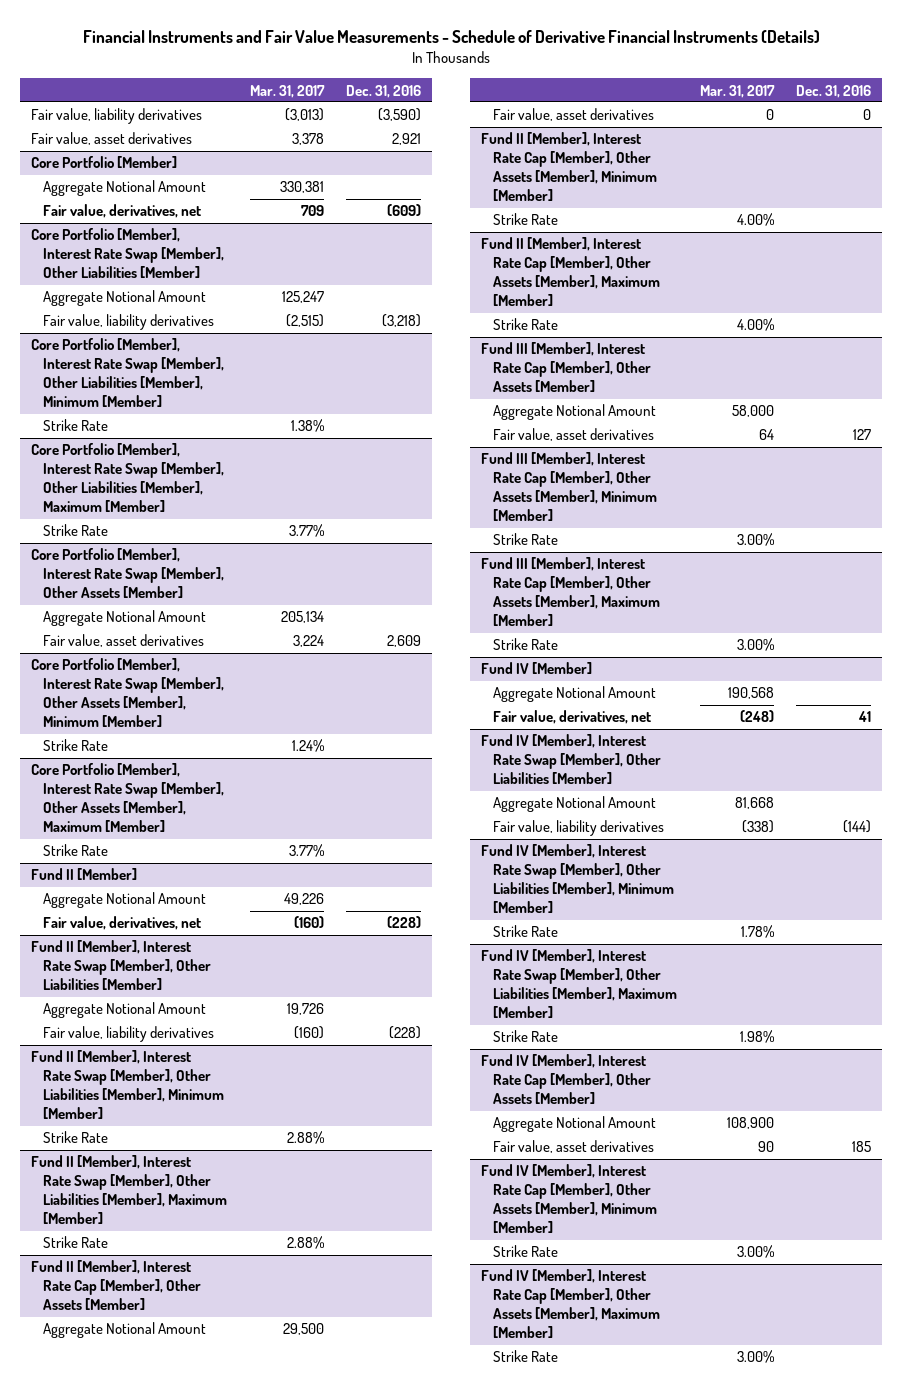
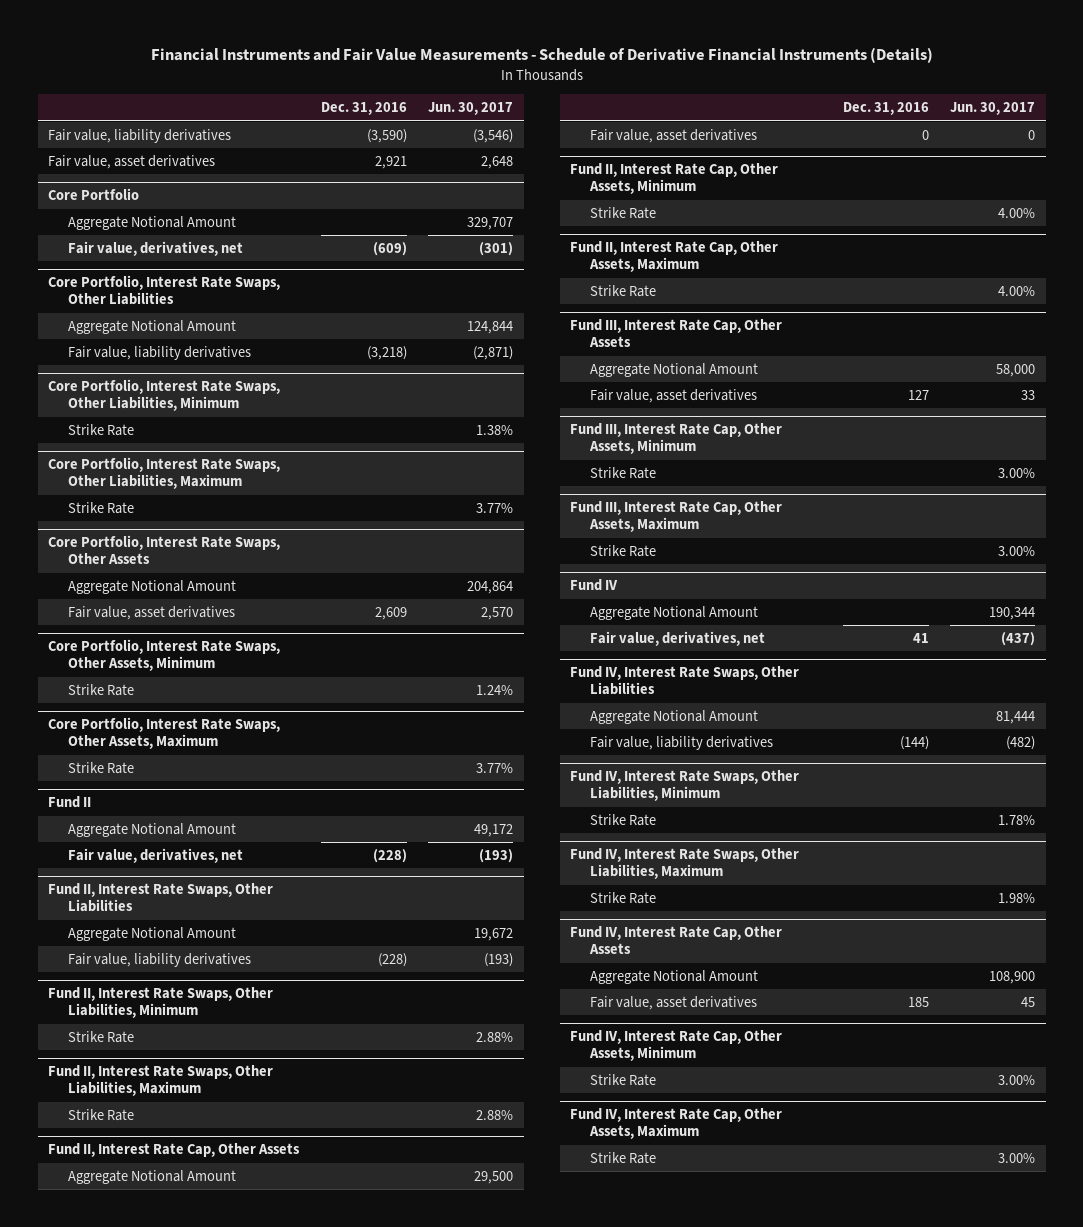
[249,84,325,98] Mar. 31, 2017 -> none
none -> [428,102,514,116] Jun. 30, 2017
[31,156,178,169] Core Portfolio [Member] -> [48,188,140,201] Core Portfolio
[31,228,225,279] Core Portfolio [Member], Interest Rate Swap [Member], Other Liabilities [Member] -> [48,275,281,306] Core Portfolio, Interest Rate Swaps, Other Liabilities
[31,338,225,408] Core Portfolio [Member], Interest Rate Swap [Member], Other Liabilities [Member], Minimum [Member] -> [48,379,281,412] Core Portfolio, Interest Rate Swaps, Other Liabilities, Minimum
[31,443,225,513] Core Portfolio [Member], Interest Rate Swap [Member], Other Liabilities [Member], Maximum [Member] -> [48,457,281,490] Core Portfolio, Interest Rate Swaps, Other Liabilities, Maximum
[31,548,225,599] Core Portfolio [Member], Interest Rate Swap [Member], Other Assets [Member] -> [48,535,281,565] Core Portfolio, Interest Rate Swaps, Other Assets
[31,658,225,728] Core Portfolio [Member], Interest Rate Swap [Member], Other Assets [Member], Minimum [Member] -> [48,639,281,672] Core Portfolio, Interest Rate Swaps, Other Assets, Minimum
[31,763,225,833] Core Portfolio [Member], Interest Rate Swap [Member], Other Assets [Member], Maximum [Member] -> [48,717,281,750] Core Portfolio, Interest Rate Swaps, Other Assets, Maximum
[31,868,138,881] Fund II [Member] -> [48,796,92,809] Fund II
[31,940,212,991] Fund II [Member], Interest Rate Swap [Member], Other Liabilities [Member] -> [48,883,274,913] Fund II, Interest Rate Swaps, Other Liabilities
[31,1050,225,1120] Fund II [Member], Interest Rate Swap [Member], Other Liabilities [Member], Minimum [Member] -> [48,987,274,1019] Fund II, Interest Rate Swaps, Other Liabilities, Minimum
[31,1155,228,1225] Fund II [Member], Interest Rate Swap [Member], Other Liabilities [Member], Maximum [Member] -> [48,1065,274,1097] Fund II, Interest Rate Swaps, Other Liabilities, Maximum
[31,1260,202,1311] Fund II [Member], Interest Rate Cap [Member], Other Assets [Member] -> [48,1143,301,1158] Fund II, Interest Rate Cap, Other Assets
[480,132,658,202] Fund II [Member], Interest Rate Cap [Member], Other Assets [Member], Minimum [Member] -> [570,163,779,195] Fund II, Interest Rate Cap, Other Assets, Minimum
[480,237,661,307] Fund II [Member], Interest Rate Cap [Member], Other Assets [Member], Maximum [Member] -> [570,241,779,273] Fund II, Interest Rate Cap, Other Assets, Maximum
[480,342,652,393] Fund III [Member], Interest Rate Cap [Member], Other Assets [Member] -> [570,319,783,348] Fund III, Interest Rate Cap, Other Assets
[480,452,658,522] Fund III [Member], Interest Rate Cap [Member], Other Assets [Member], Minimum [Member] -> [570,423,783,455] Fund III, Interest Rate Cap, Other Assets, Minimum
[480,557,661,627] Fund III [Member], Interest Rate Cap [Member], Other Assets [Member], Maximum [Member] -> [570,501,783,533] Fund III, Interest Rate Cap, Other Assets, Maximum
[480,662,592,675] Fund IV [Member] -> [570,579,619,592] Fund IV
[480,734,662,785] Fund IV [Member], Interest Rate Swap [Member], Other Liabilities [Member] -> [570,666,800,696] Fund IV, Interest Rate Swaps, Other Liabilities
[480,844,675,914] Fund IV [Member], Interest Rate Swap [Member], Other Liabilities [Member], Minimum [Member] -> [570,770,800,802] Fund IV, Interest Rate Swaps, Other Liabilities, Minimum
[480,949,678,1019] Fund IV [Member], Interest Rate Swap [Member], Other Liabilities [Member], Maximum [Member] -> [570,848,800,880] Fund IV, Interest Rate Swaps, Other Liabilities, Maximum
[480,1054,652,1105] Fund IV [Member], Interest Rate Cap [Member], Other Assets [Member] -> [570,926,783,955] Fund IV, Interest Rate Cap, Other Assets
[480,1164,658,1234] Fund IV [Member], Interest Rate Cap [Member], Other Assets [Member], Minimum [Member] -> [570,1030,783,1062] Fund IV, Interest Rate Cap, Other Assets, Minimum
[480,1269,661,1339] Fund IV [Member], Interest Rate Cap [Member], Other Assets [Member], Maximum [Member] -> [570,1108,783,1140] Fund IV, Interest Rate Cap, Other Assets, Maximum

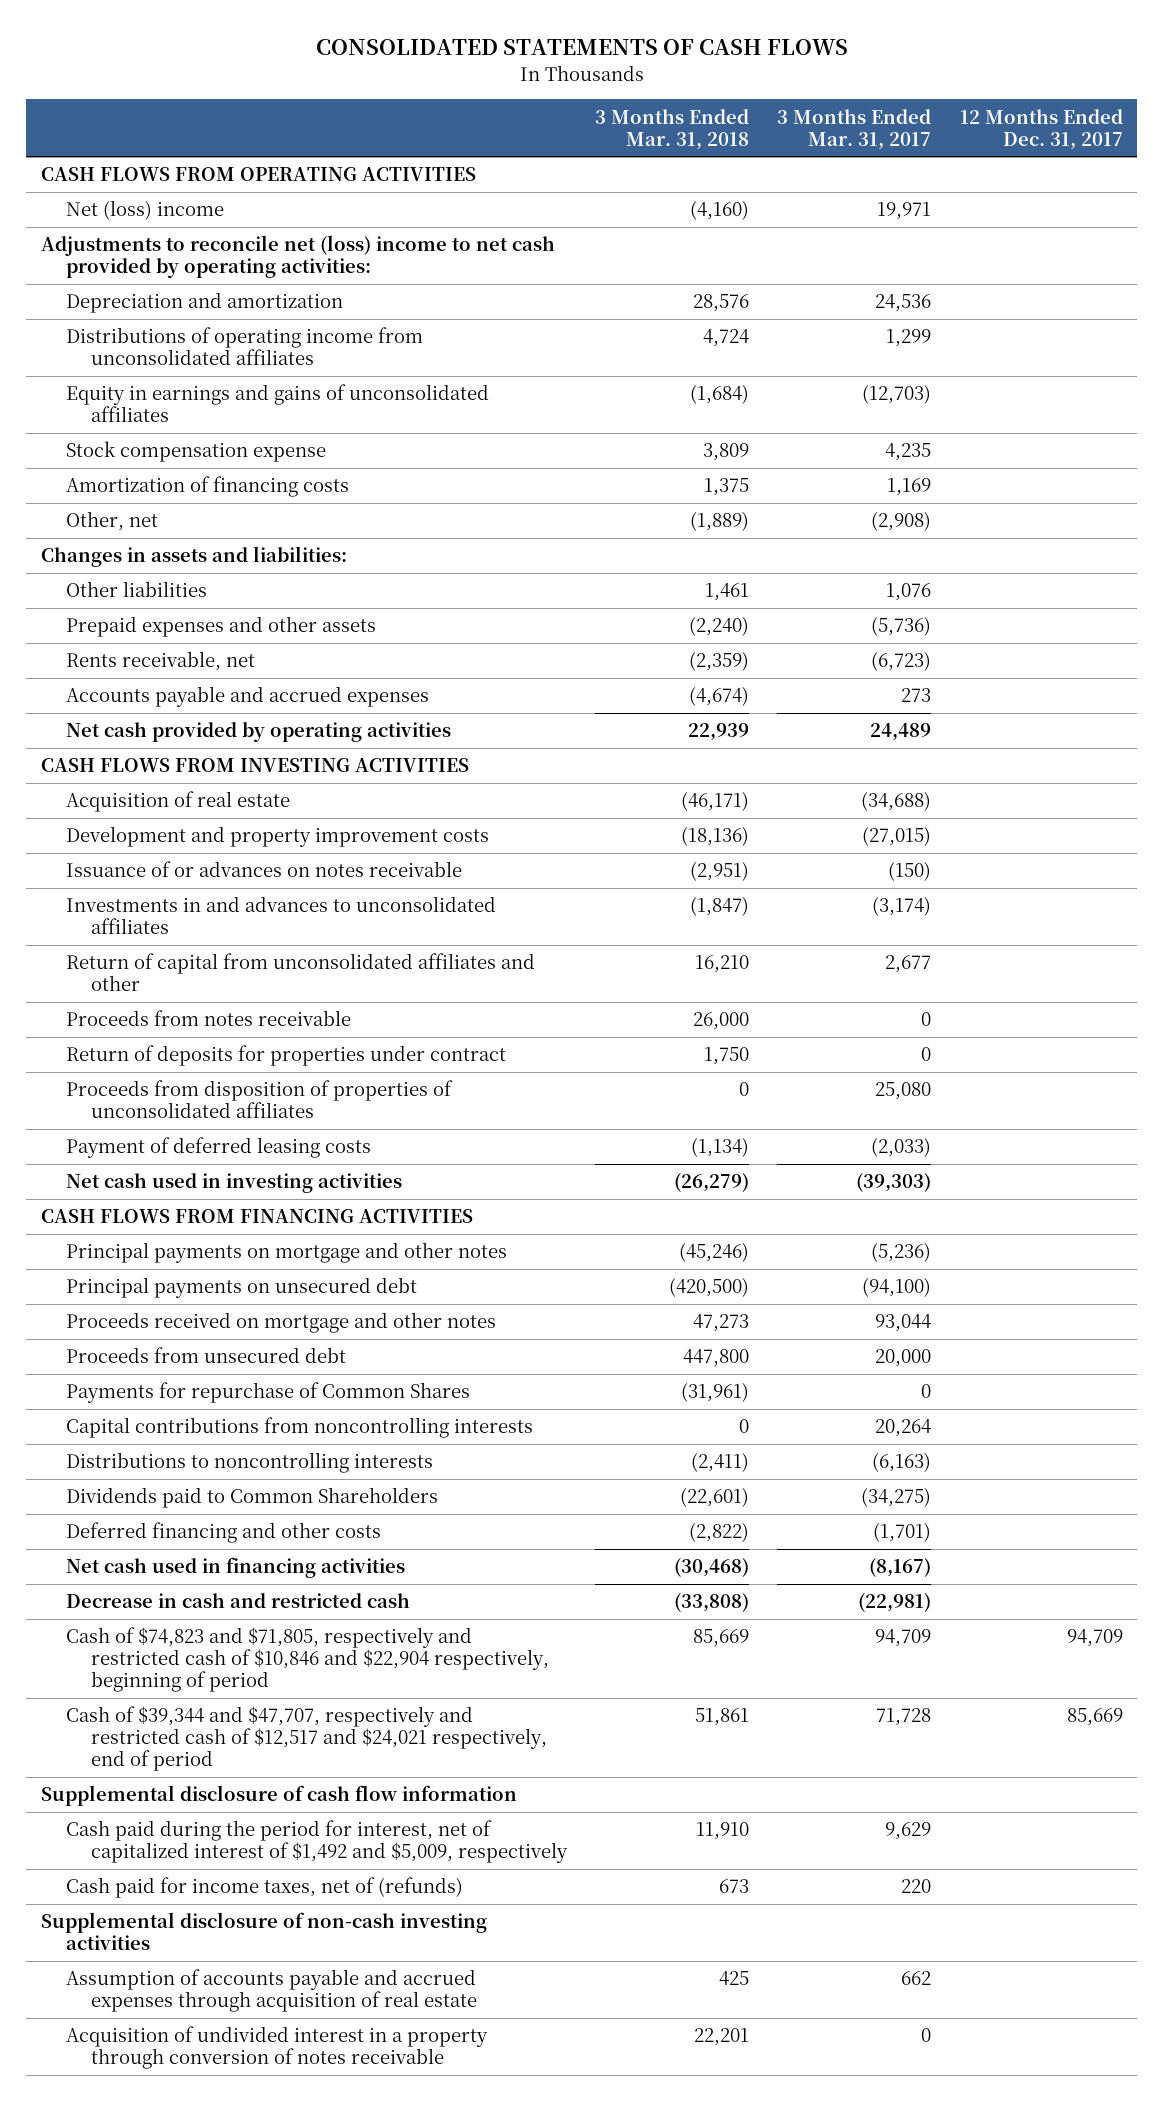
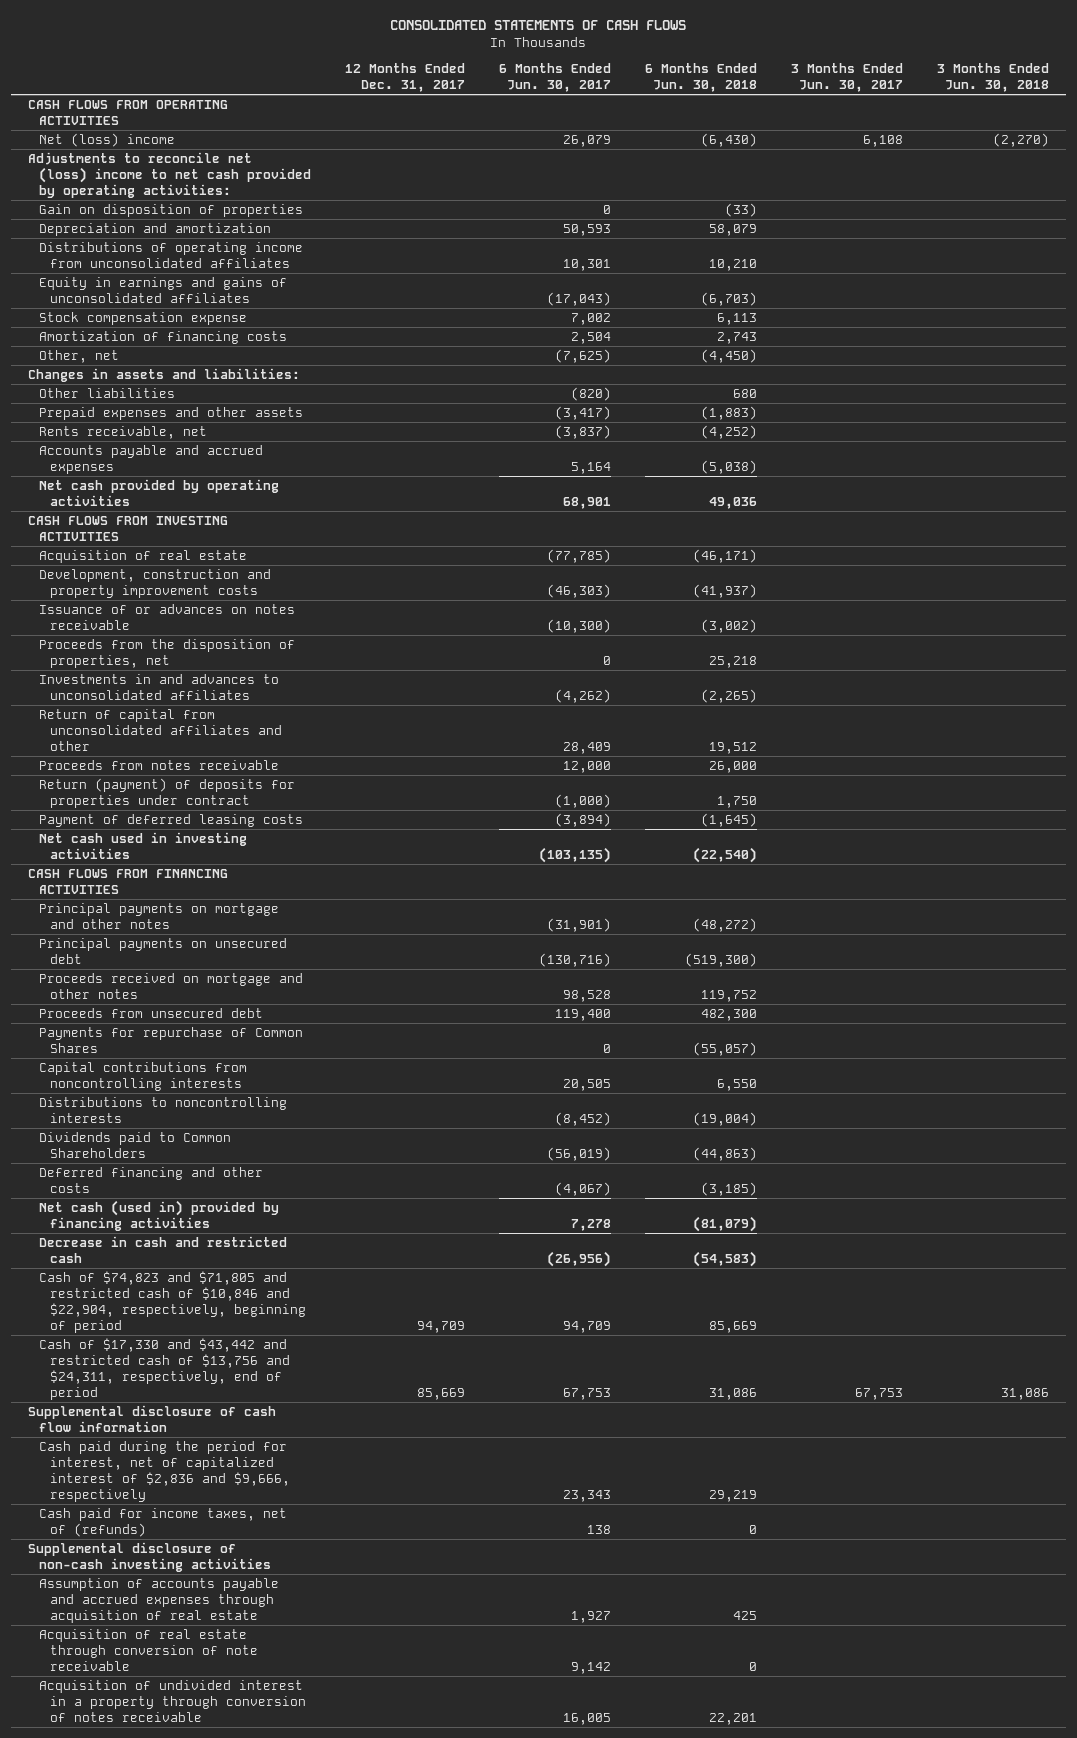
[595,108,750,150] 3 Months Ended Mar. 31, 2018 -> none
[777,108,932,150] 3 Months Ended Mar. 31, 2017 -> none
none -> [499,62,612,92] 6 Months Ended Jun. 30, 2017
none -> [645,62,758,92] 6 Months Ended Jun. 30, 2018
none -> [791,62,904,92] 3 Months Ended Jun. 30, 2017
none -> [937,62,1050,92] 3 Months Ended Jun. 30, 2018
none -> [38,203,303,217] Gain on disposition of properties
[65,826,489,848] Development and property improvement costs -> [38,568,271,598] Development, construction and property improvement costs
none -> [38,638,295,668] Proceeds from the disposition of properties, net
[65,1080,453,1119] Proceeds from disposition of properties of unconsolidated affiliates -> none
[65,1045,506,1067] Return of deposits for properties under contract -> [38,777,295,808] Return (payment) of deposits for properties under contract
[65,1557,405,1579] Net cash used in financing activities -> [38,1199,279,1231] Net cash (used in) provided by financing activities
[65,1627,549,1693] Cash of $74,823 and $71,805, respectively and restricted cash of $10,846 and $22,904 respectively, beginning of period -> [38,1270,306,1333] Cash of $74,823 and $71,805 and restricted cash of $10,846 and $22,904, respectively, beginning of period
[65,1706,547,1772] Cash of $39,344 and $47,707, respectively and restricted cash of $12,517 and $24,021 respectively, end of period -> [38,1337,290,1400] Cash of $17,330 and $43,442 and restricted cash of $13,756 and $24,311, respectively, end of period
[65,1820,568,1864] Cash paid during the period for interest, net of capitalized interest of $1,492 and $5,009, respectively -> [38,1440,290,1502] Cash paid during the period for interest, net of capitalized interest of $2,836 and $9,666, respectively
none -> [38,1628,258,1671] Acquisition of real estate through conversion of note receivable

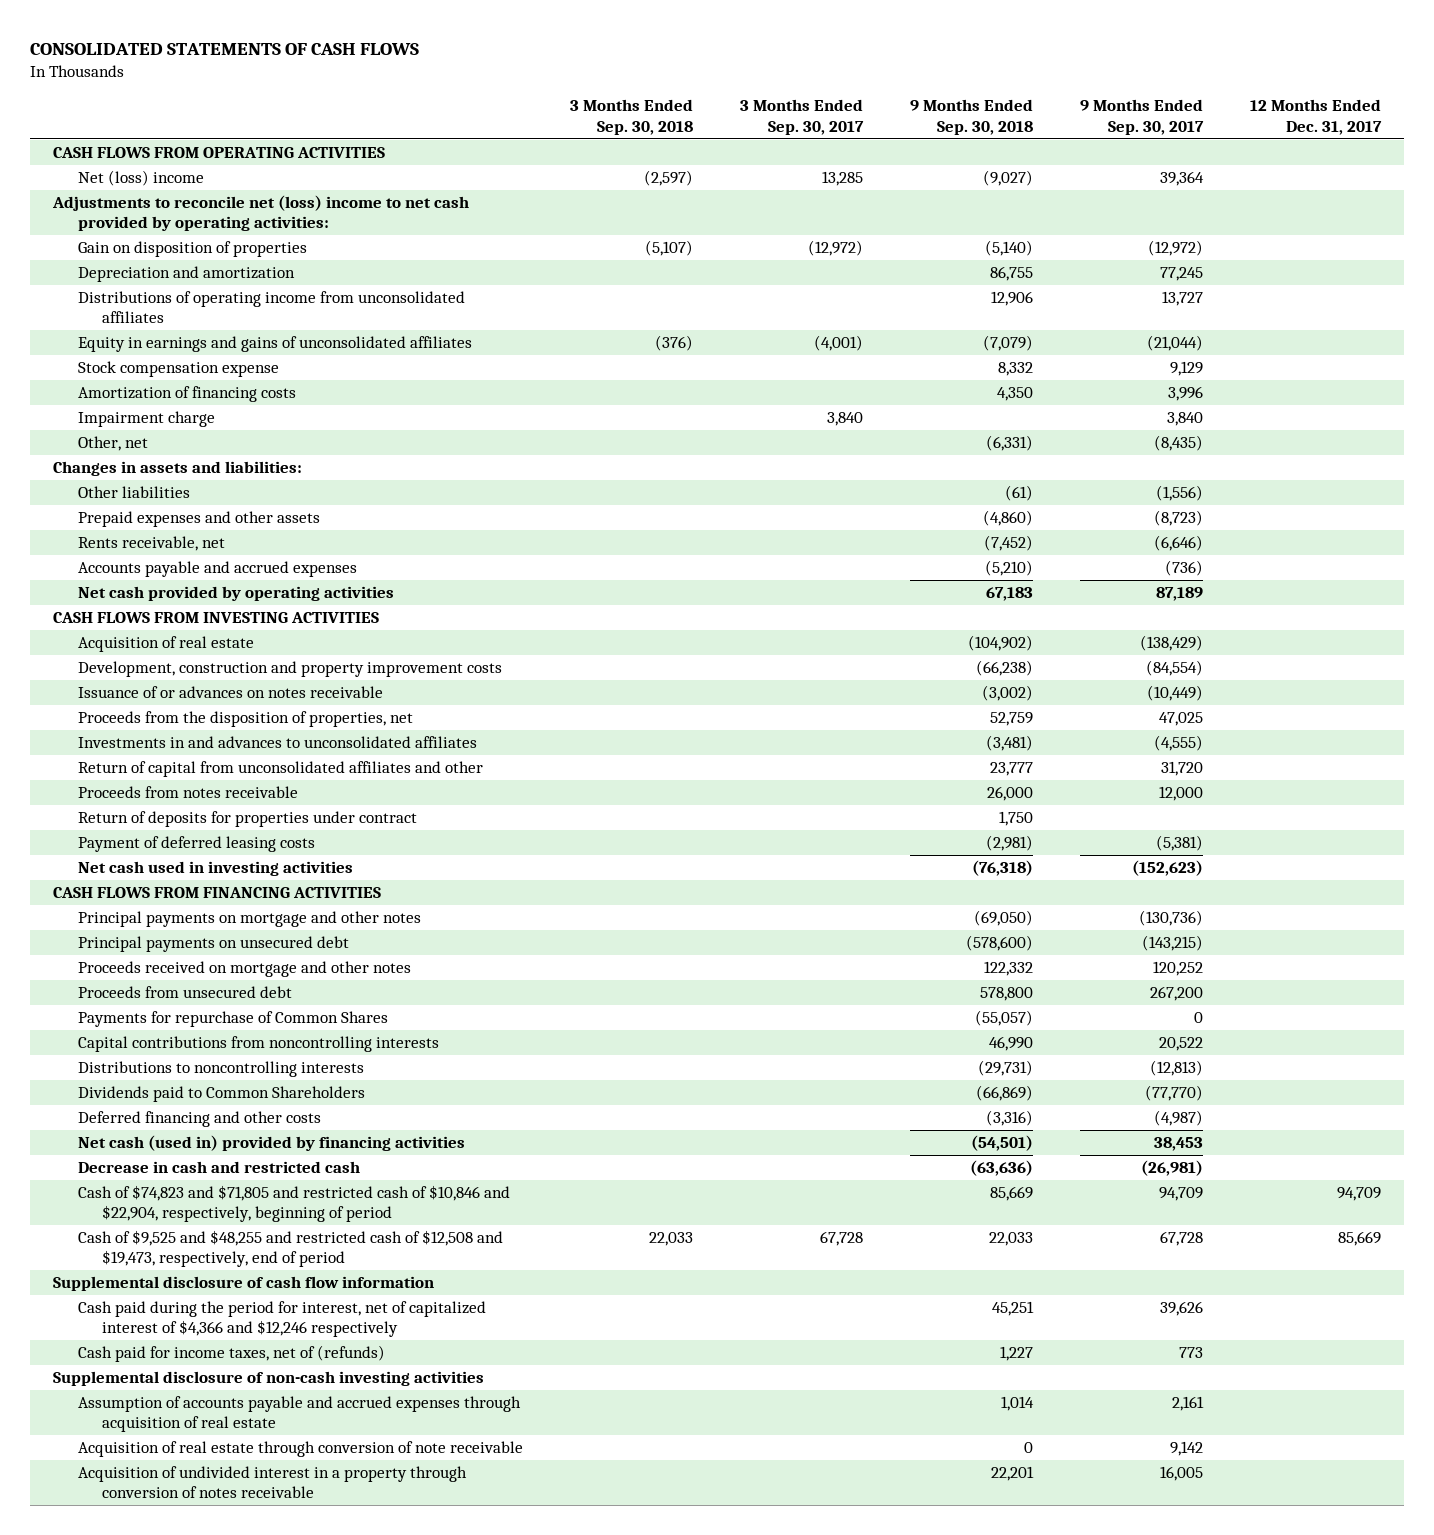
[499,62,612,92] 6 Months Ended Jun. 30, 2017 -> none
[645,62,758,92] 6 Months Ended Jun. 30, 2018 -> none
[791,62,904,92] 3 Months Ended Jun. 30, 2017 -> none
[937,62,1050,92] 3 Months Ended Jun. 30, 2018 -> none
none -> [569,99,693,135] 3 Months Ended Sep. 30, 2018
none -> [739,99,864,135] 3 Months Ended Sep. 30, 2017
none -> [909,99,1033,135] 9 Months Ended Sep. 30, 2018
none -> [1079,99,1204,135] 9 Months Ended Sep. 30, 2017
none -> [77,411,215,428] Impairment charge
[38,777,295,808] Return (payment) of deposits for properties under contract -> [77,811,417,828] Return of deposits for properties under contract
[38,1337,290,1400] Cash of $17,330 and $43,442 and restricted cash of $13,756 and $24,311, respectively, end of period -> [77,1230,503,1268] Cash of $9,525 and $48,255 and restricted cash of $12,508 and $19,473, respectively, end of period
[38,1440,290,1502] Cash paid during the period for interest, net of capitalized interest of $2,836 and $9,666, respectively -> [77,1301,486,1338] Cash paid during the period for interest, net of capitalized interest of $4,366 and $12,246 respectively

